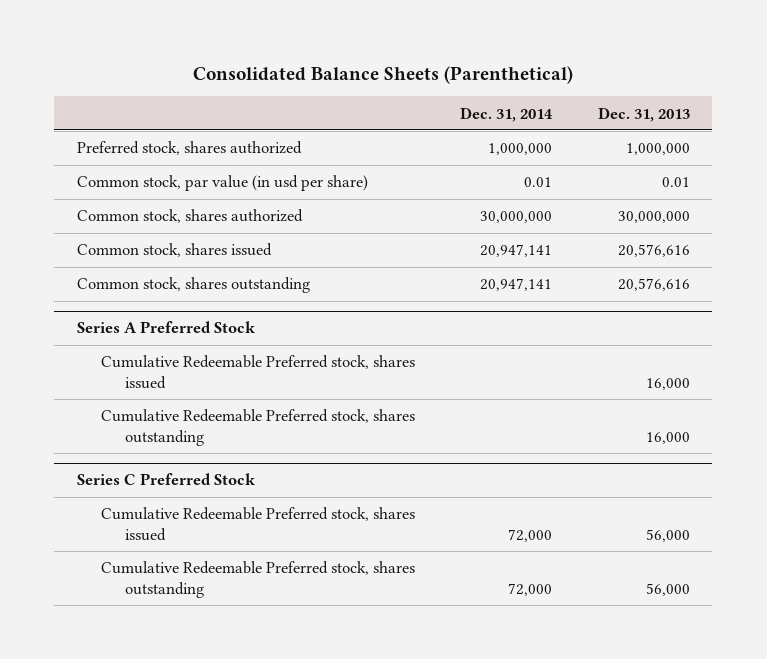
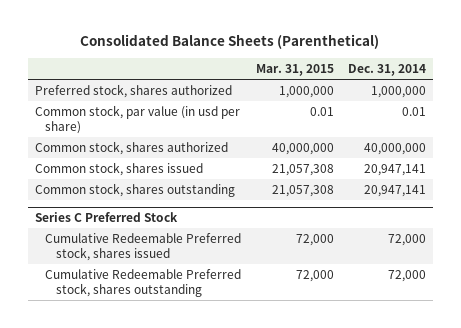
[597,106,690,122] Dec. 31, 2013 -> none
none -> [255,64,334,77] Mar. 31, 2015
[480,211,553,224] 30,000,000 -> [363,142,426,155] 40,000,000
[76,321,255,334] Series A Preferred Stock -> none
[100,355,415,389] Cumulative Redeemable Preferred stock, shares issued -> none
[100,409,415,446] Cumulative Redeemable Preferred stock, shares outstanding -> none

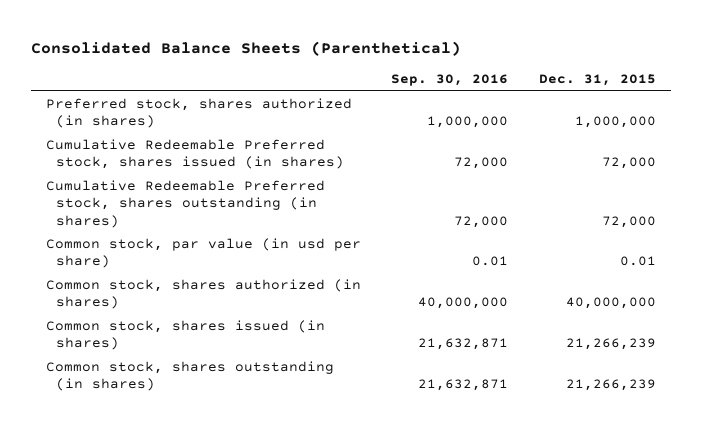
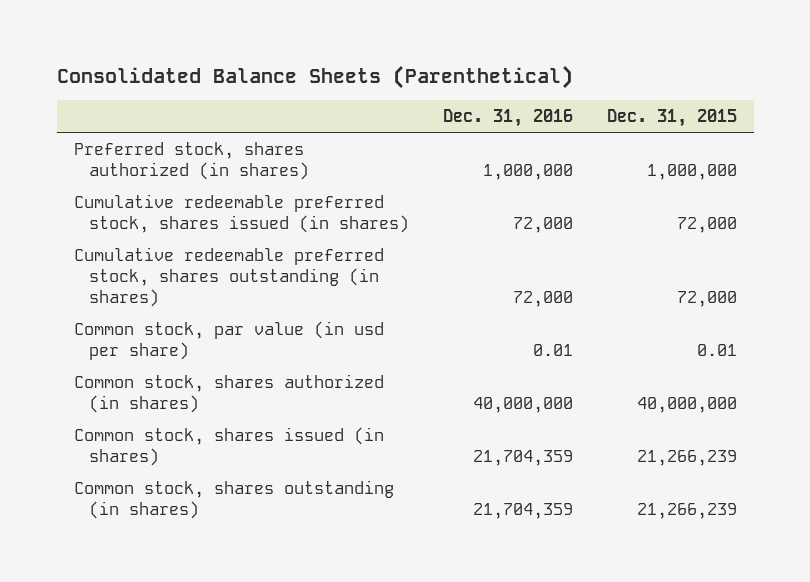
[391,74,509,87] Sep. 30, 2016 -> none
none -> [442,109,573,128] Dec. 31, 2016
[45,138,345,170] Cumulative Redeemable Preferred stock, shares issued (in shares) -> [73,193,409,233] Cumulative redeemable preferred stock, shares issued (in shares)
[45,179,325,228] Cumulative Redeemable Preferred stock, shares outstanding (in shares) -> [73,246,384,307] Cumulative redeemable preferred stock, shares outstanding (in shares)

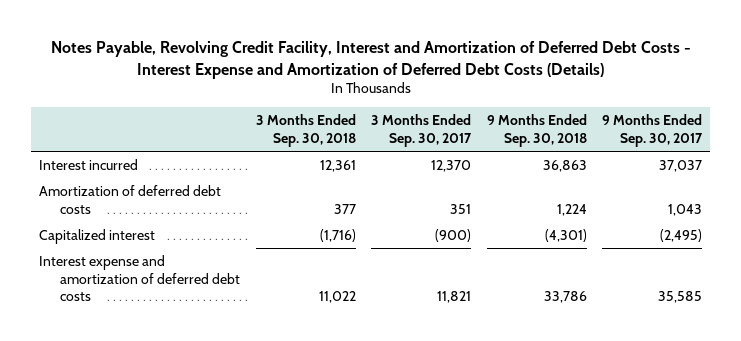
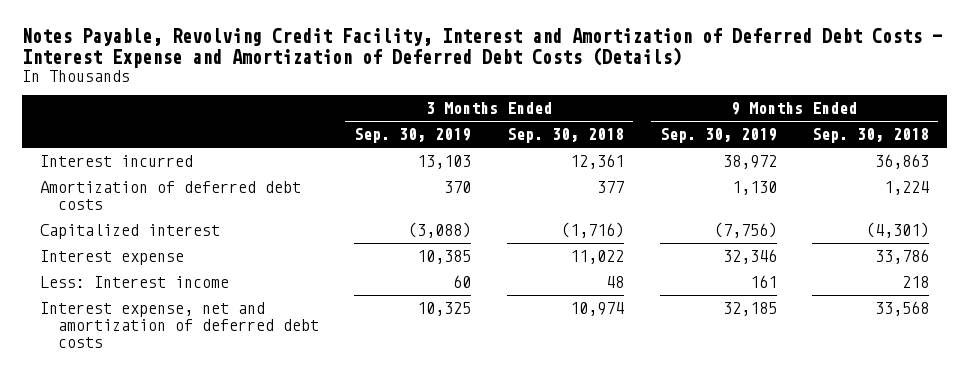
[371,114,473,148] 3 Months Ended Sep. 30, 2017 -> none
[601,114,703,148] 9 Months Ended Sep. 30, 2017 -> none
none -> [354,128,472,144] Sep. 30, 2019
none -> [659,128,777,144] Sep. 30, 2019
none -> [39,250,184,266] Interest expense
none -> [39,276,229,289] Less: Interest income
[39,255,241,302] Interest expense and amortization of deferred debt costs -> [39,302,319,349] Interest expense, net and amortization of deferred debt costs
[318,291,356,304] 11,022 -> [569,302,624,317] 10,974
[543,291,587,304] 33,786 -> [875,301,930,317] 33,568

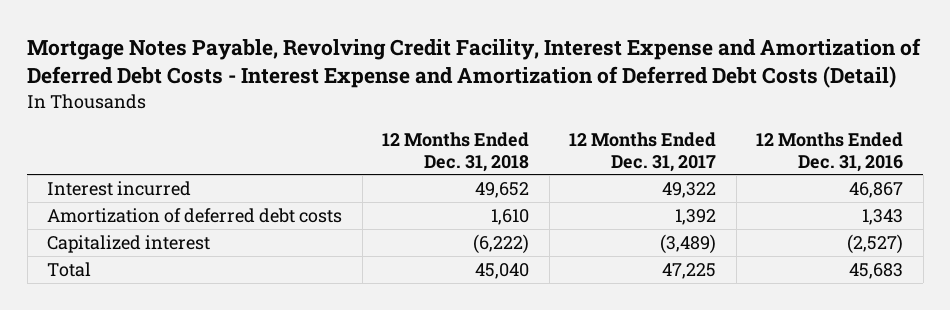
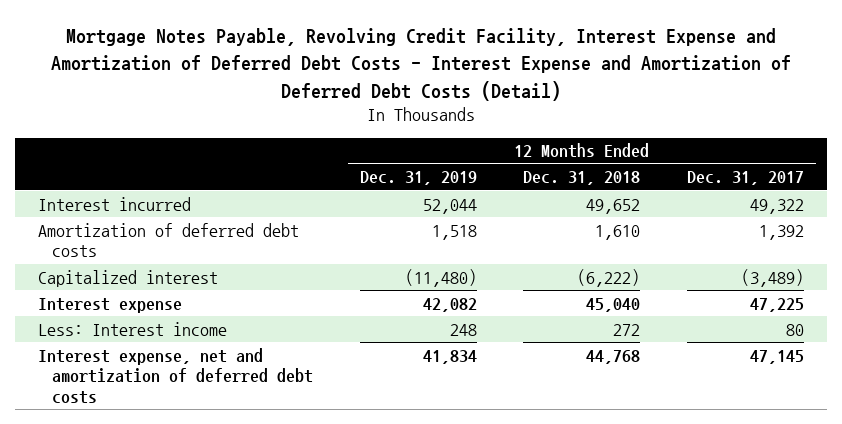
[756,131,904,172] 12 Months Ended Dec. 31, 2016 -> none
none -> [359,171,477,186] Dec. 31, 2019
[47,261,92,277] Total -> [37,297,182,313] Interest expense
none -> [37,321,227,336] Less: Interest income
none -> [37,347,313,404] Interest expense, net and amortization of deferred debt costs

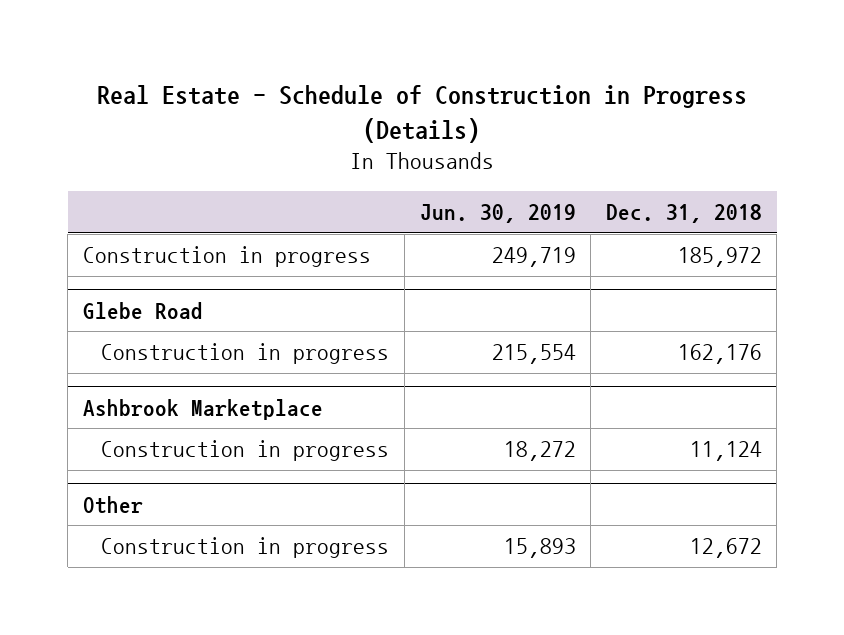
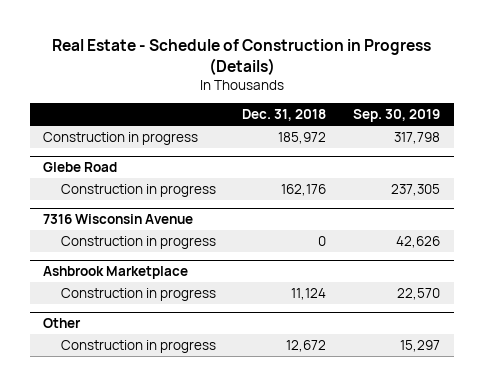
[419,204,576,224] Jun. 30, 2019 -> none
none -> [353,109,441,123] Sep. 30, 2019
none -> [43,214,194,225] 7316 Wisconsin Avenue
none -> [60,235,216,249] Construction in progress

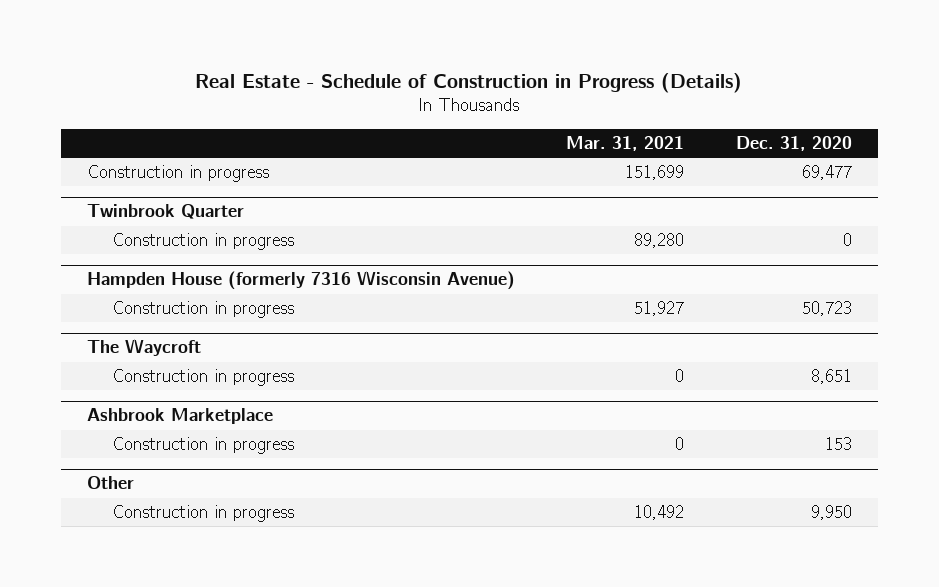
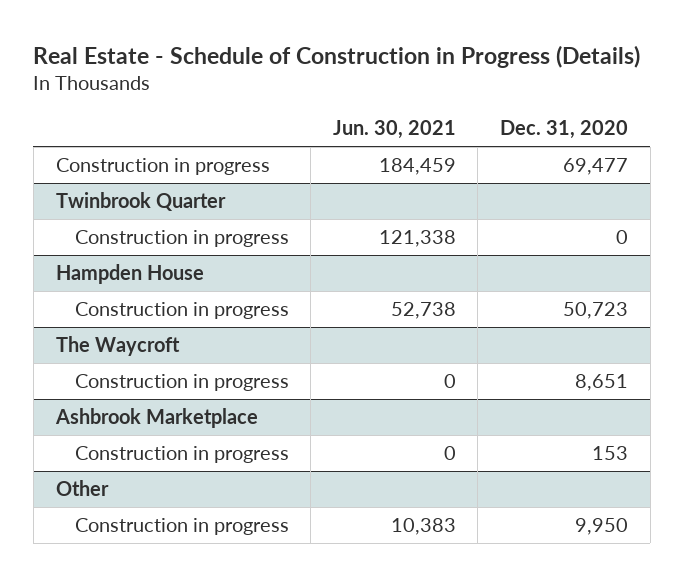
[566,136,685,152] Mar. 31, 2021 -> none
none -> [332,120,456,140] Jun. 30, 2021
[86,270,515,291] Hampden House (formerly 7316 Wisconsin Avenue) -> [55,264,204,285] Hampden House

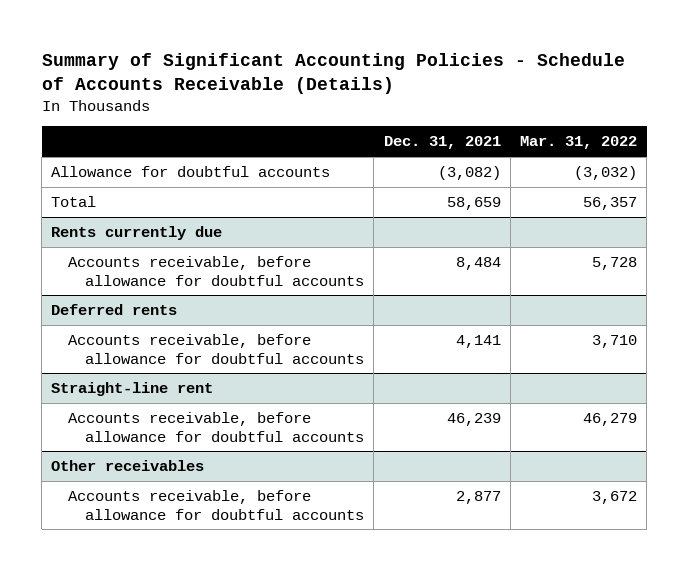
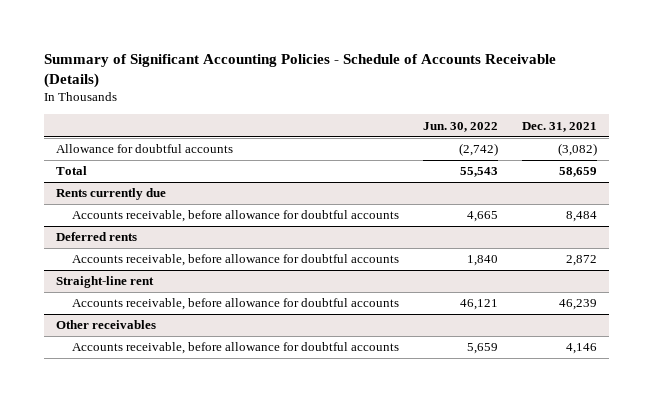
[519,136,637,150] Mar. 31, 2022 -> none
none -> [423,121,499,132] Jun. 30, 2022
[455,335,501,349] 4,141 -> [565,255,597,267] 2,872
[455,491,501,505] 2,877 -> [565,343,597,355] 4,146

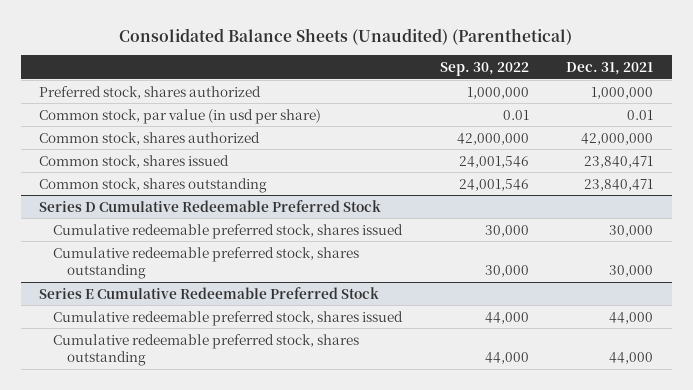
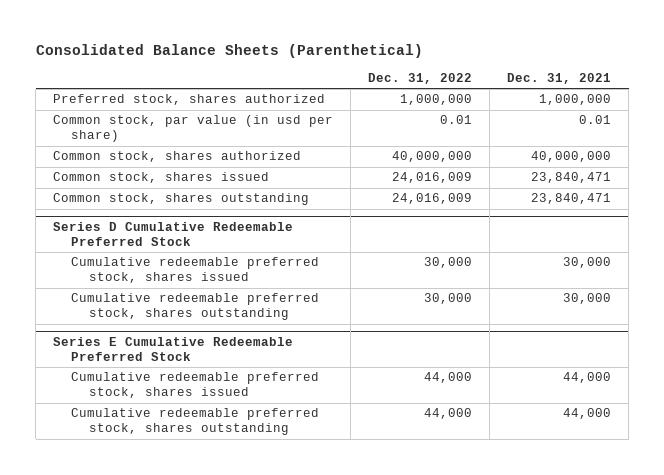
[119,27,573,45] Consolidated Balance Sheets (Unaudited) (Parenthetical) -> [35,44,423,59] Consolidated Balance Sheets (Parenthetical)
[439,61,529,76] Sep. 30, 2022 -> none
none -> [368,72,473,84] Dec. 31, 2022
[581,132,654,145] 42,000,000 -> [531,151,612,163] 40,000,000

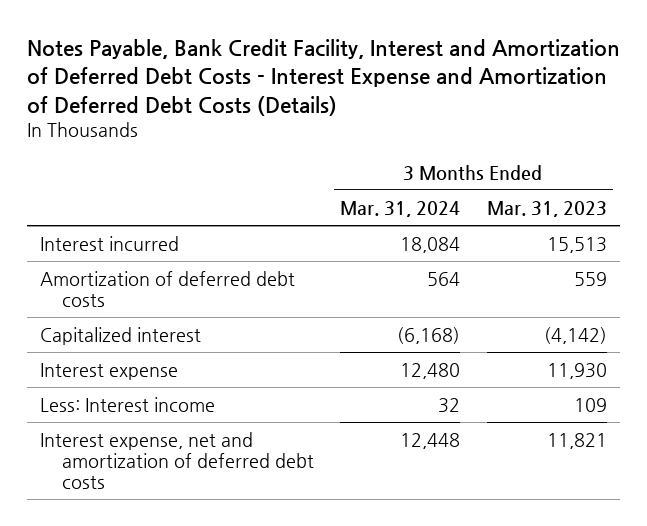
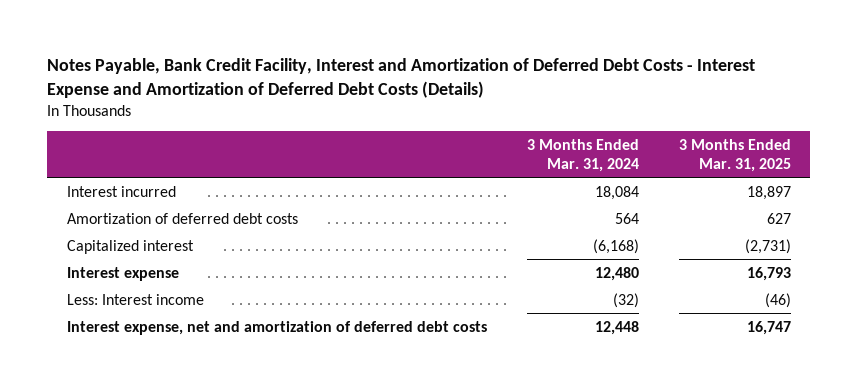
[486,200,607,217] Mar. 31, 2023 -> none
none -> [678,138,791,172] 3 Months Ended Mar. 31, 2025
[438,398,461,414] 32 -> [612,292,639,308] (32)

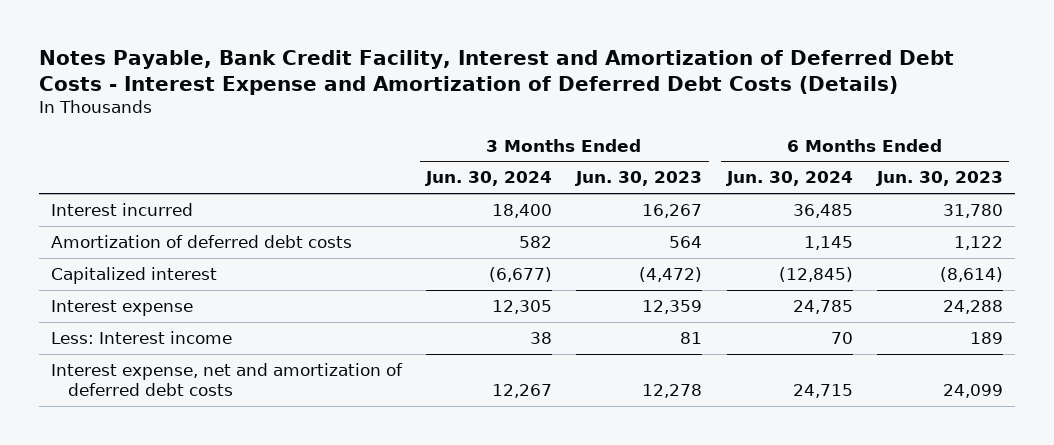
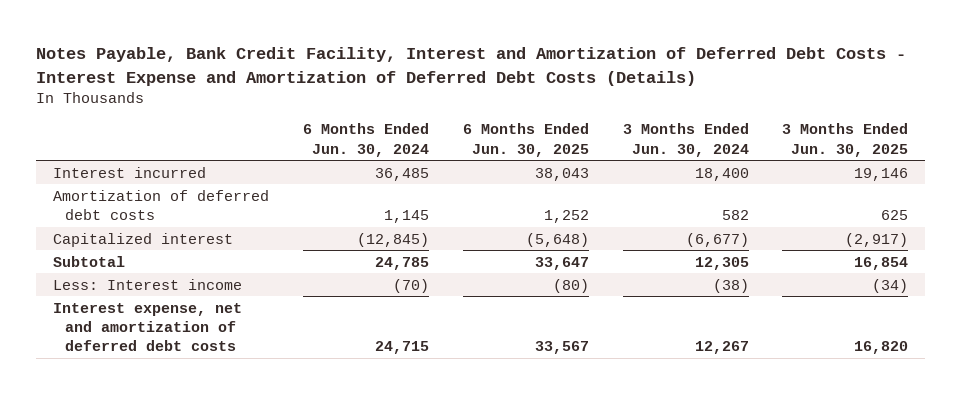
[575,171,703,187] Jun. 30, 2023 -> none
[876,171,1004,187] Jun. 30, 2023 -> none
none -> [462,123,589,157] 6 Months Ended Jun. 30, 2025
none -> [782,123,909,157] 3 Months Ended Jun. 30, 2025
[50,299,193,316] Interest expense -> [53,255,126,267] Subtotal
[530,331,553,344] 38 -> [712,278,749,293] (38)
[830,331,853,344] 70 -> [392,278,429,293] (70)

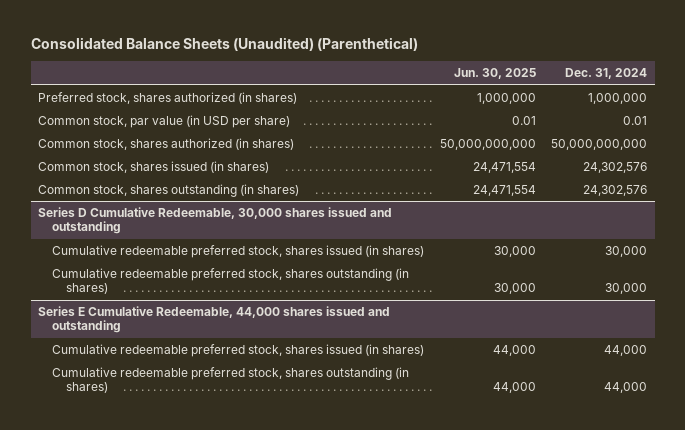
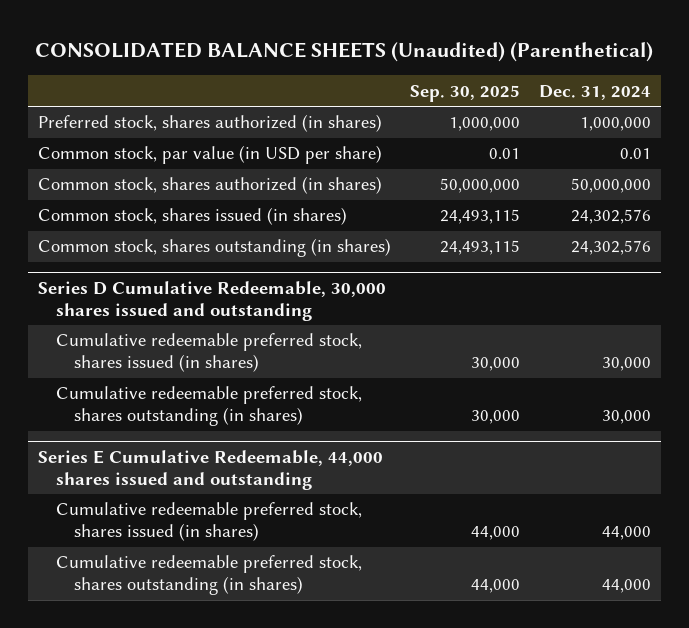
[30,37,418,52] Consolidated Balance Sheets (Unaudited) (Parenthetical) -> [35,41,654,62] CONSOLIDATED BALANCE SHEETS (Unaudited) (Parenthetical)
[453,68,536,80] Jun. 30, 2025 -> none
none -> [409,84,520,102] Sep. 30, 2025
[551,139,648,151] 50,000,000,000 -> [570,178,651,194] 50,000,000

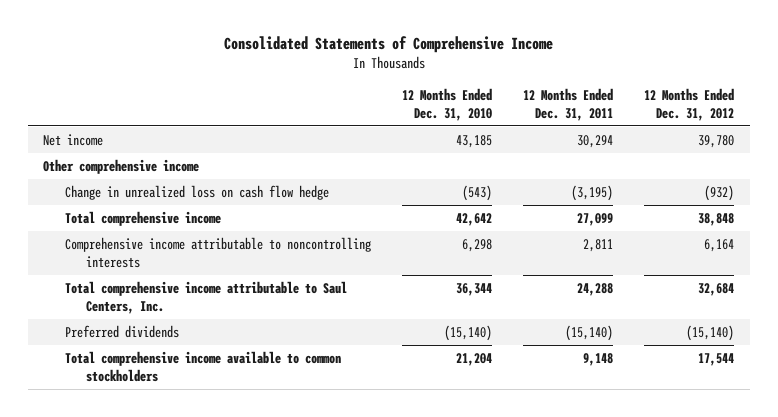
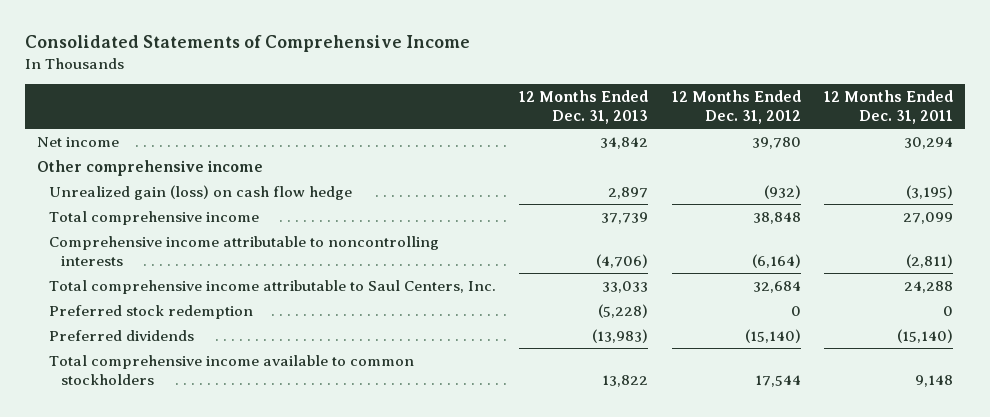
[401,87,492,121] 12 Months Ended Dec. 31, 2010 -> none
none -> [519,89,649,125] 12 Months Ended Dec. 31, 2013
[64,184,329,200] Change in unrealized loss on cash flow hedge -> [48,184,352,200] Unrealized gain (loss) on cash flow hedge
[583,238,614,252] 2,811 -> [906,253,954,268] (2,811)
[704,238,735,252] 6,164 -> [751,253,801,268] (6,164)
none -> [48,304,253,319] Preferred stock redemption

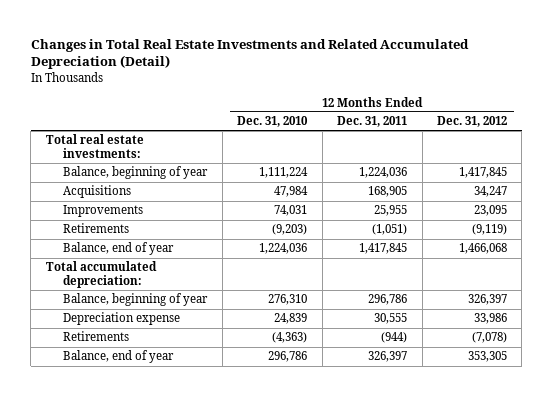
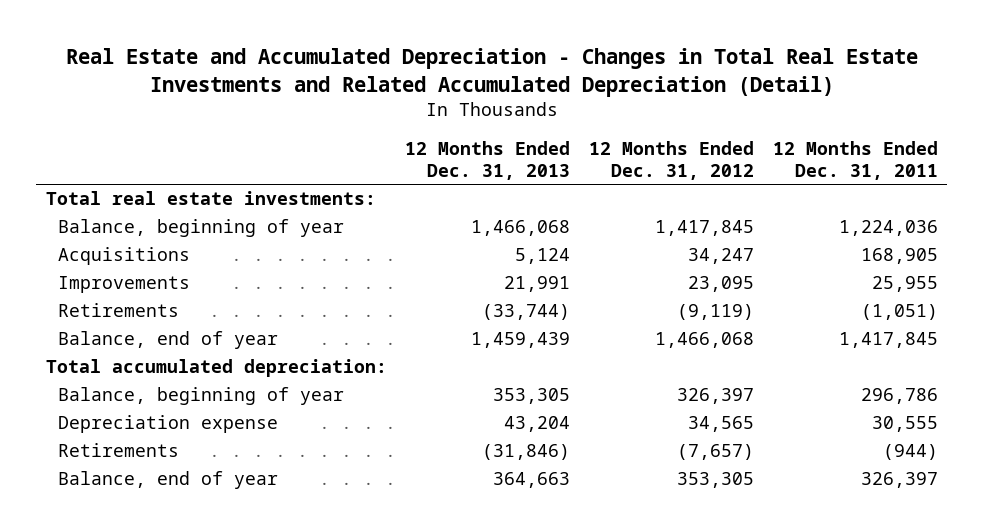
[30,38,469,70] Changes in Total Real Estate Investments and Related Accumulated Depreciation (Detail) -> [65,48,918,98] Real Estate and Accumulated Depreciation - Changes in Total Real Estate Investments and Related Accumulated Depreciation (Detail)
[237,116,309,128] Dec. 31, 2010 -> none
none -> [405,140,571,180] 12 Months Ended Dec. 31, 2013
[474,313,508,325] 33,986 -> [688,416,755,433] 34,565
[472,332,508,344] (7,078) -> [677,444,755,461] (7,657)

